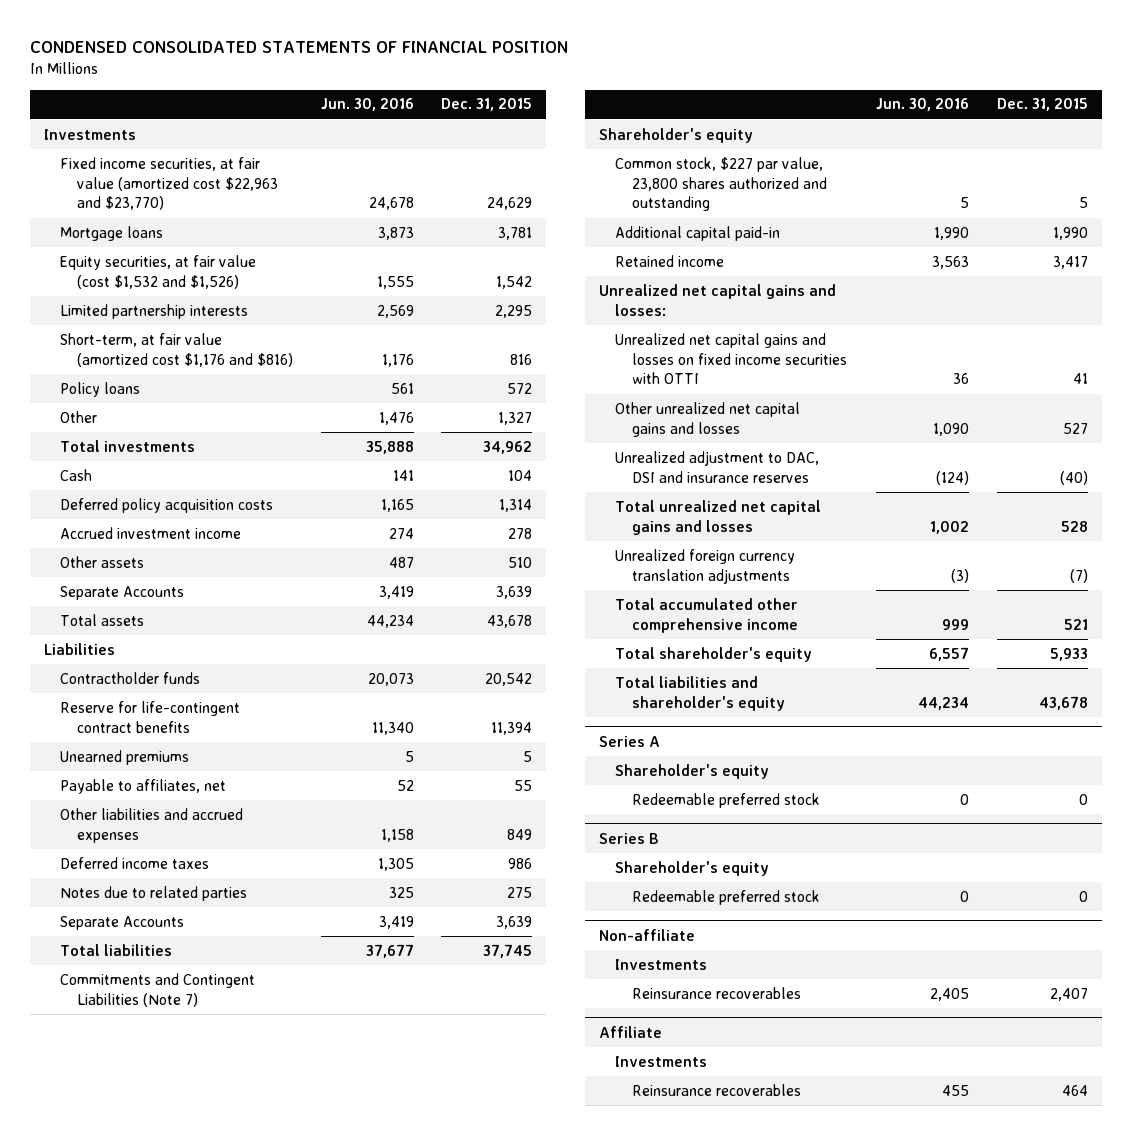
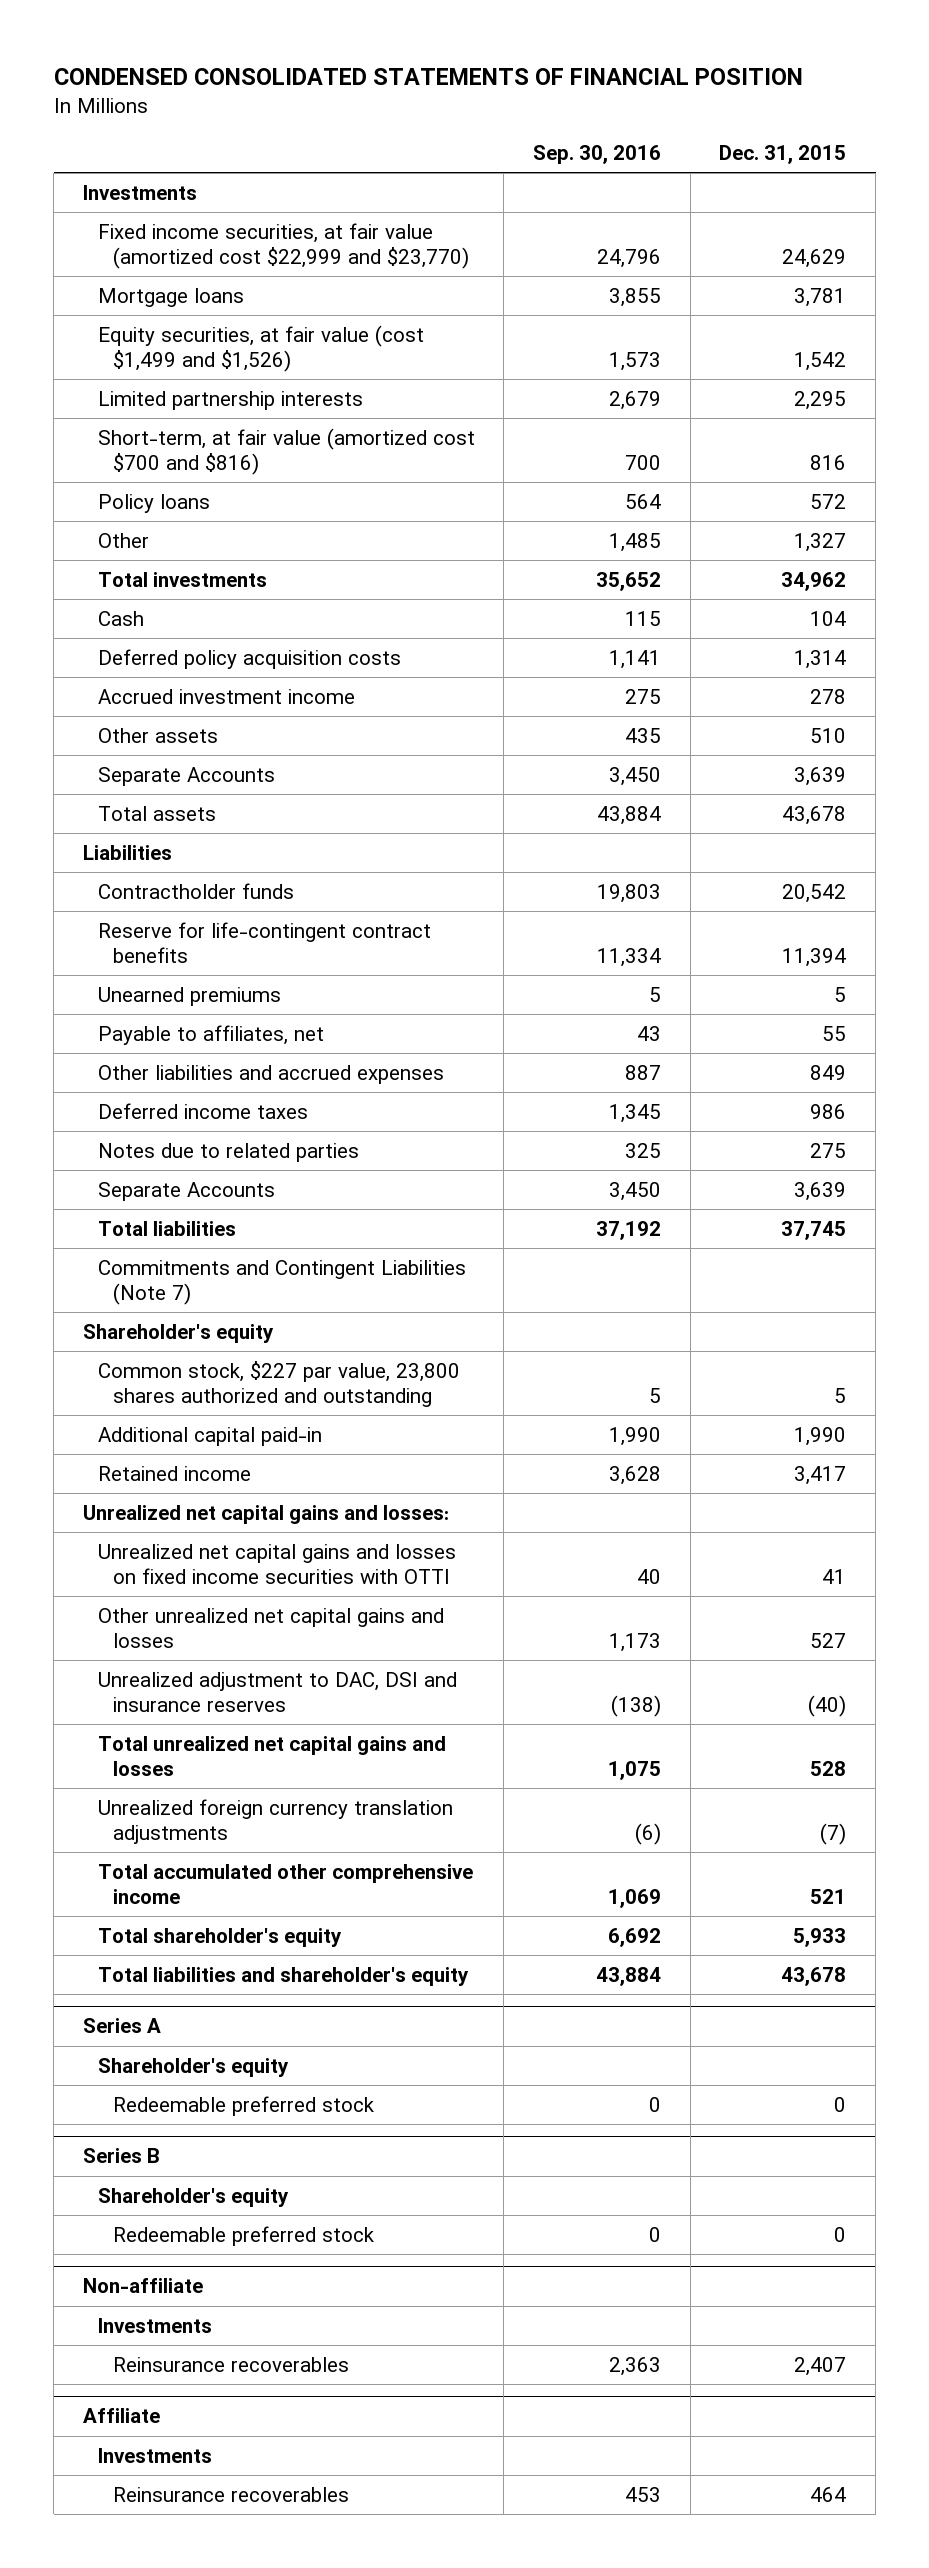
[320,98,414,112] Jun. 30, 2016 -> none
none -> [533,144,662,164] Sep. 30, 2016
[60,156,278,211] Fixed income securities, at fair value (amortized cost $22,963 and $23,770) -> [97,222,469,269] Fixed income securities, at fair value (amortized cost $22,999 and $23,770)
[60,254,257,289] Equity securities, at fair value (cost $1,532 and $1,526) -> [97,324,424,372] Equity securities, at fair value (cost $1,499 and $1,526)
[60,332,293,367] Short-term, at fair value (amortized cost $1,176 and $816) -> [97,427,475,475] Short-term, at fair value (amortized cost $700 and $816)

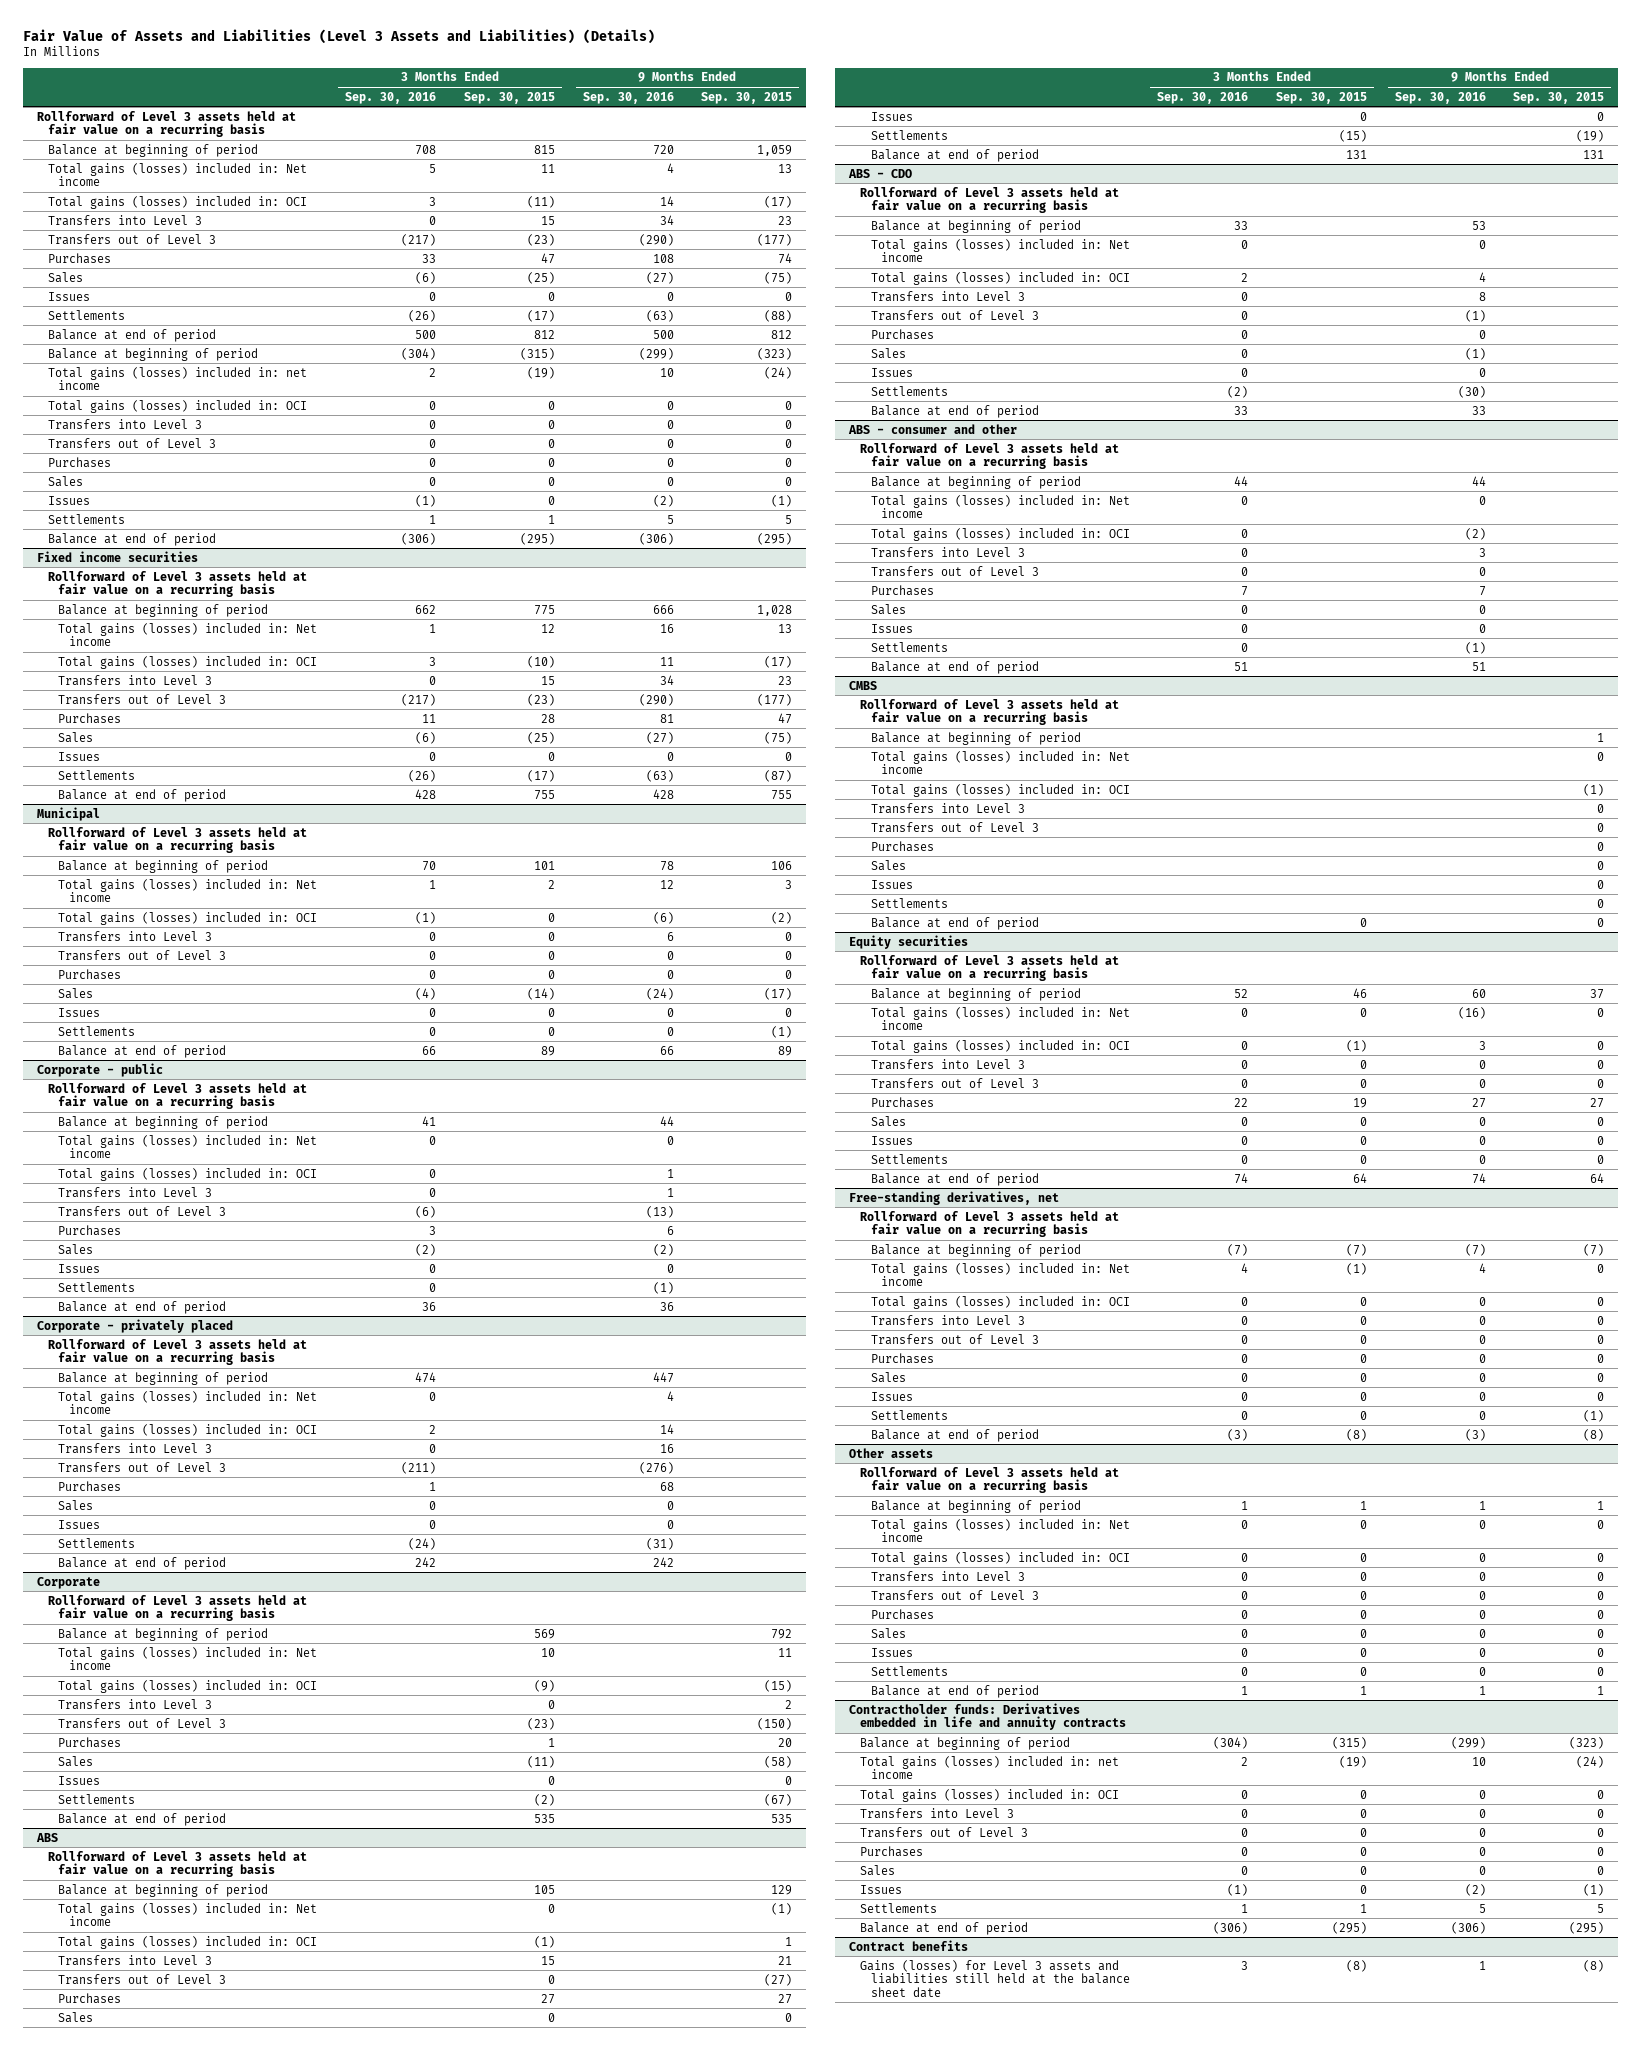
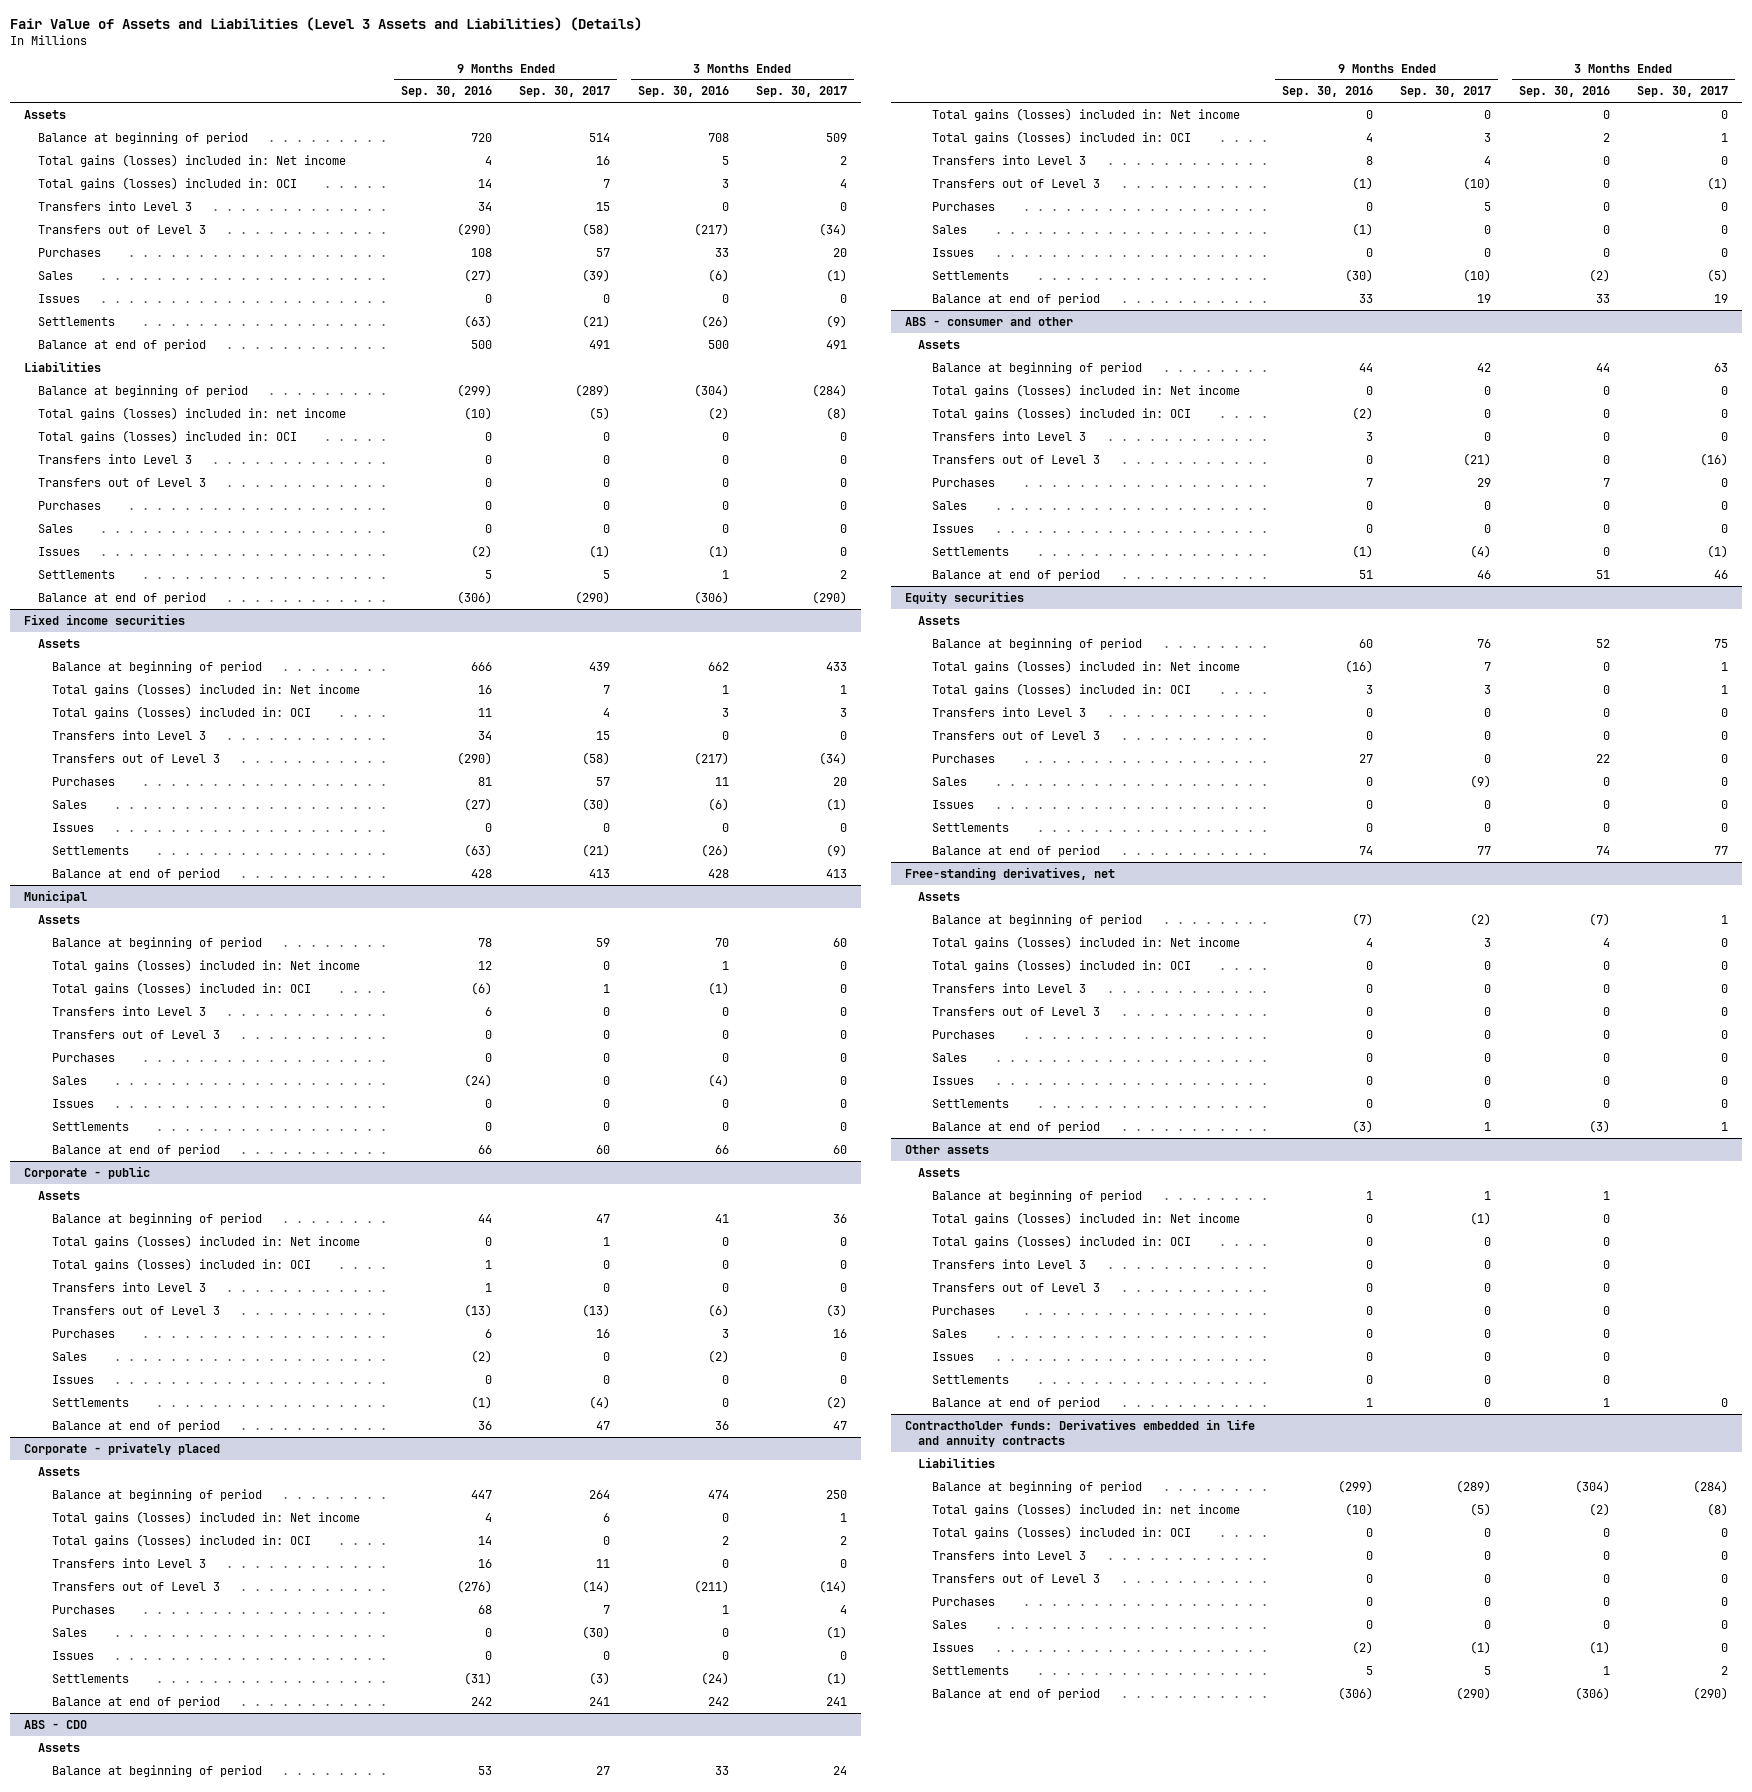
[463,91,555,104] Sep. 30, 2015 -> none
[701,91,793,104] Sep. 30, 2015 -> none
none -> [519,86,611,98] Sep. 30, 2017
none -> [756,86,848,98] Sep. 30, 2017
[36,110,296,138] Rollforward of Level 3 assets held at fair value on a recurring basis -> [23,109,66,119] Assets
none -> [23,360,101,372] Liabilities
[429,367,437,377] 2 -> [707,406,729,420] (2)
[659,367,674,377] 10 -> [464,406,493,420] (10)
[47,570,307,598] Rollforward of Level 3 assets held at fair value on a recurring basis -> [37,638,80,648] Assets
[47,826,307,854] Rollforward of Level 3 assets held at fair value on a recurring basis -> [37,914,80,924] Assets
[47,1082,307,1110] Rollforward of Level 3 assets held at fair value on a recurring basis -> [37,1190,80,1200] Assets
[47,1338,307,1366] Rollforward of Level 3 assets held at fair value on a recurring basis -> [37,1466,80,1476] Assets
[36,1576,100,1589] Corporate -> none
[47,1594,307,1622] Rollforward of Level 3 assets held at fair value on a recurring basis -> none
[58,1627,269,1641] Balance at beginning of period -> none
[58,1646,318,1671] Total gains (losses) included in: Net income -> none
[58,1679,318,1693] Total gains (losses) included in: OCI -> none
[58,1698,213,1710] Transfers into Level 3 -> none
[58,1717,227,1729] Transfers out of Level 3 -> none
[58,1736,122,1748] Purchases -> none
[58,1755,94,1767] Sales -> none
[58,1775,101,1785] Issues -> none
[58,1793,136,1804] Settlements -> none
[58,1812,227,1826] Balance at end of period -> none
[35,1832,58,1842] ABS -> none
[47,1850,307,1878] Rollforward of Level 3 assets held at fair value on a recurring basis -> none
[58,1883,269,1897] Balance at beginning of period -> none
[58,1902,318,1927] Total gains (losses) included in: Net income -> none
[58,1935,318,1949] Total gains (losses) included in: OCI -> none
[58,1954,213,1966] Transfers into Level 3 -> none
[58,1973,227,1985] Transfers out of Level 3 -> none
[58,1992,122,2004] Purchases -> none
[58,2011,94,2023] Sales -> none
[870,111,913,121] Issues -> none
[870,129,948,140] Settlements -> none
[870,148,1039,162] Balance at end of period -> none
[859,186,1119,214] Rollforward of Level 3 assets held at fair value on a recurring basis -> [37,1742,80,1752] Assets
[859,442,1119,470] Rollforward of Level 3 assets held at fair value on a recurring basis -> [918,339,961,349] Assets
[848,680,877,690] CMBS -> none
[859,698,1119,726] Rollforward of Level 3 assets held at fair value on a recurring basis -> none
[870,731,1081,745] Balance at beginning of period -> none
[870,750,1130,775] Total gains (losses) included in: Net income -> none
[870,783,1130,797] Total gains (losses) included in: OCI -> none
[870,802,1025,814] Transfers into Level 3 -> none
[870,821,1039,833] Transfers out of Level 3 -> none
[870,840,934,852] Purchases -> none
[870,859,906,871] Sales -> none
[870,879,913,889] Issues -> none
[870,897,948,908] Settlements -> none
[870,916,1039,930] Balance at end of period -> none
[859,954,1119,982] Rollforward of Level 3 assets held at fair value on a recurring basis -> [918,615,961,625] Assets
[859,1210,1119,1238] Rollforward of Level 3 assets held at fair value on a recurring basis -> [918,891,961,901] Assets
[859,1466,1119,1494] Rollforward of Level 3 assets held at fair value on a recurring basis -> [918,1167,961,1177] Assets
none -> [918,1456,996,1468] Liabilities
[1241,1756,1249,1766] 2 -> [1588,1502,1610,1516] (2)
[1471,1756,1486,1766] 10 -> [1344,1502,1373,1516] (10)
[848,1939,968,1951] Contract benefits -> none
[859,1959,1130,1998] Gains (losses) for Level 3 assets and liabilities still held at the balance sheet date -> none

